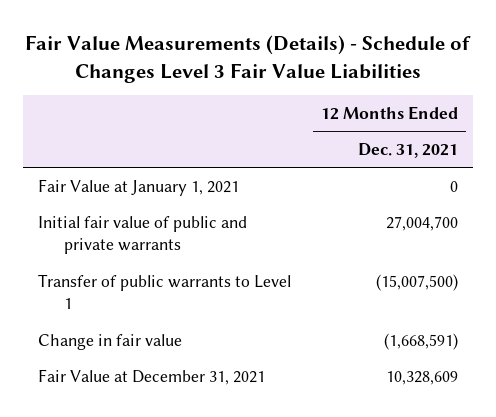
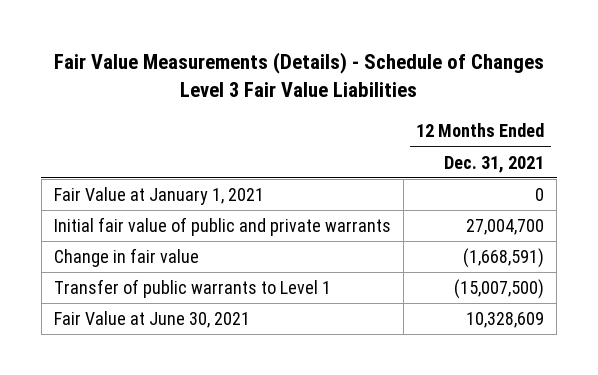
[37,273,291,310] Transfer of public warrants to Level 1 -> [54,279,332,299] Transfer of public warrants to Level 1
[37,368,265,385] Fair Value at December 31, 2021 -> [54,311,251,329] Fair Value at June 30, 2021

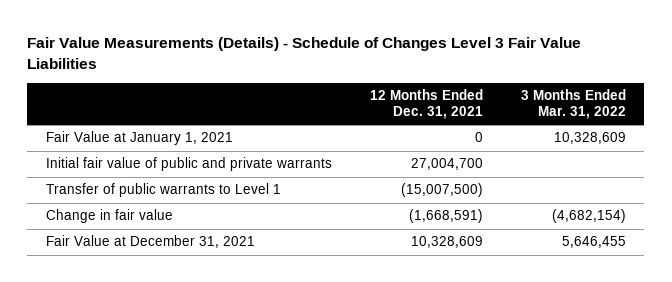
none -> [520,89,626,120] 3 Months Ended Mar. 31, 2022
[54,248,200,268] Change in fair value -> [46,209,174,224] Change in fair value
[54,311,251,329] Fair Value at June 30, 2021 -> [46,235,256,249] Fair Value at December 31, 2021

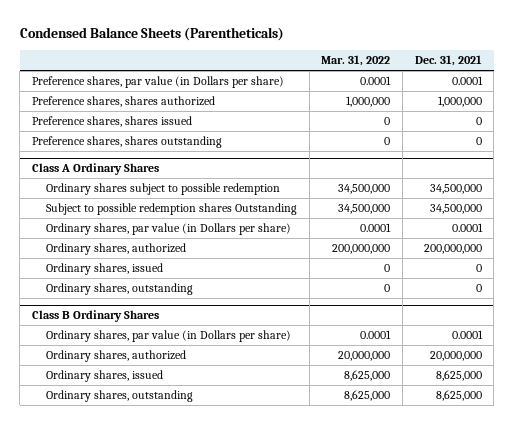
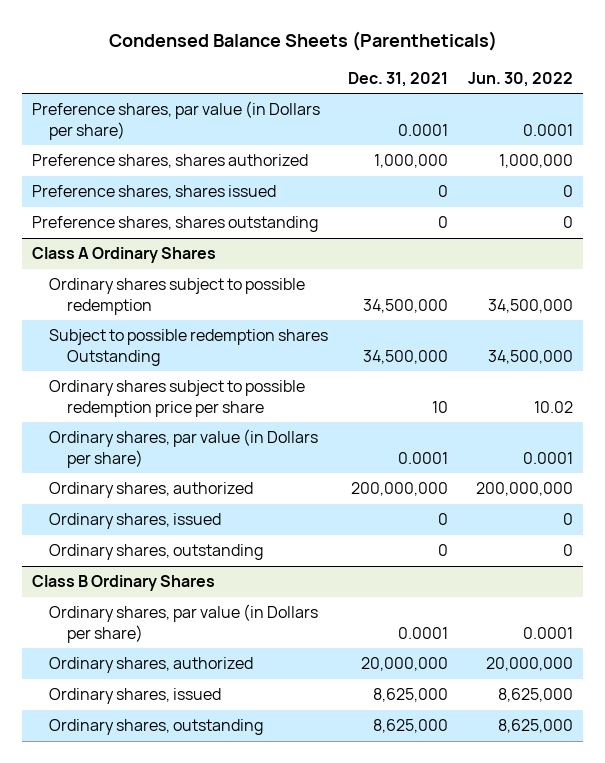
[321,55,391,67] Mar. 31, 2022 -> none
none -> [468,71,574,87] Jun. 30, 2022
none -> [49,380,306,417] Ordinary shares subject to possible redemption price per share

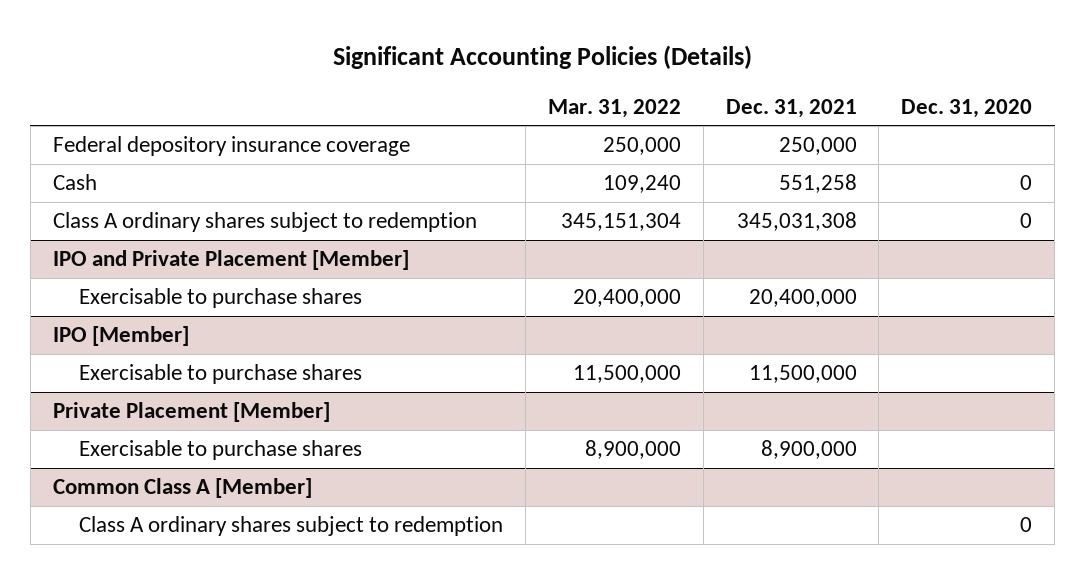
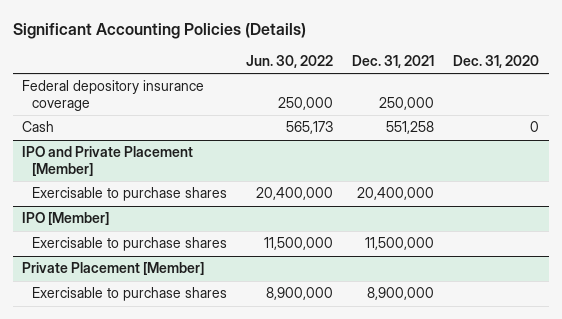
[547,98,681,118] Mar. 31, 2022 -> none
none -> [246,55,334,69] Jun. 30, 2022
[52,212,477,233] Class A ordinary shares subject to redemption -> none
[52,478,312,499] Common Class A [Member] -> none
[79,516,504,537] Class A ordinary shares subject to redemption -> none

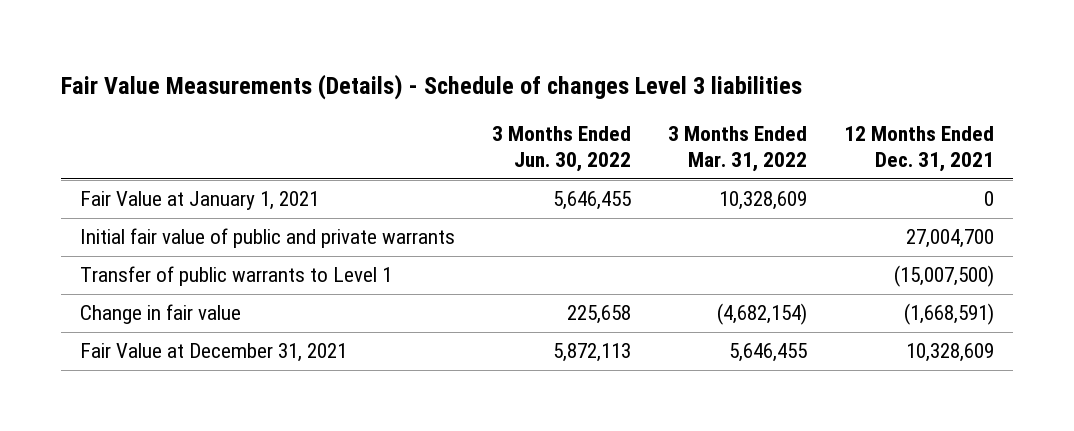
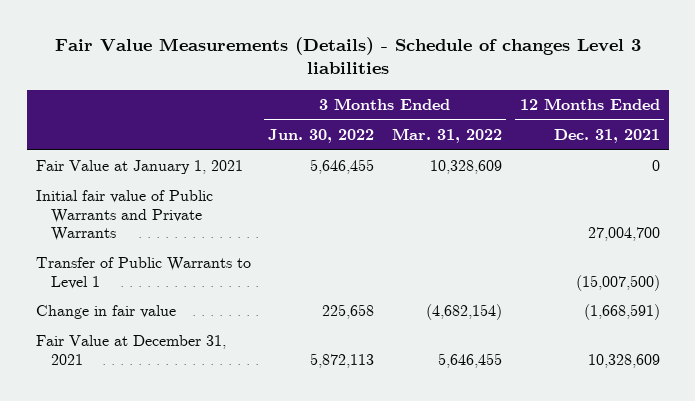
[80,228,456,249] Initial fair value of public and private warrants -> [35,190,213,242] Initial fair value of Public Warrants and Private Warrants
[80,266,393,287] Transfer of public warrants to Level 1 -> [35,257,251,289] Transfer of Public Warrants to Level 1

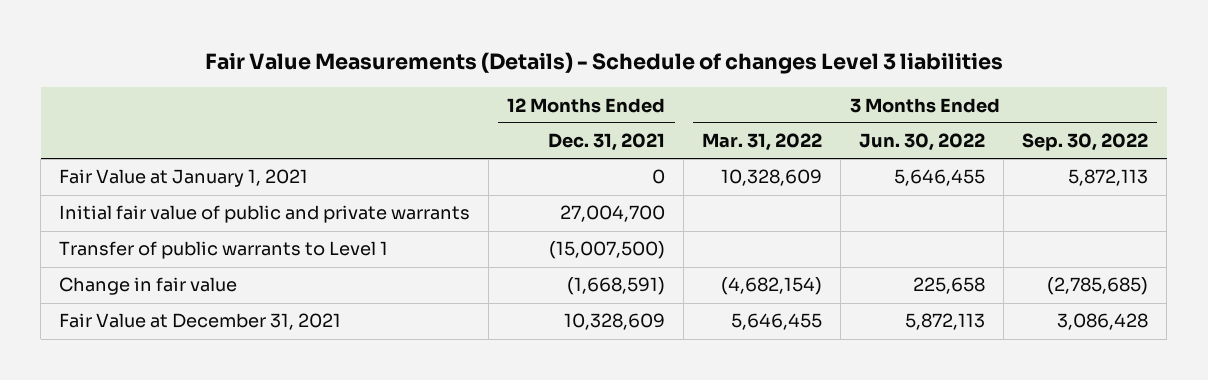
none -> [1022,133,1149,152] Sep. 30, 2022
[35,190,213,242] Initial fair value of Public Warrants and Private Warrants -> [59,205,471,224] Initial fair value of public and private warrants
[35,257,251,289] Transfer of Public Warrants to Level 1 -> [59,241,389,260] Transfer of public warrants to Level 1

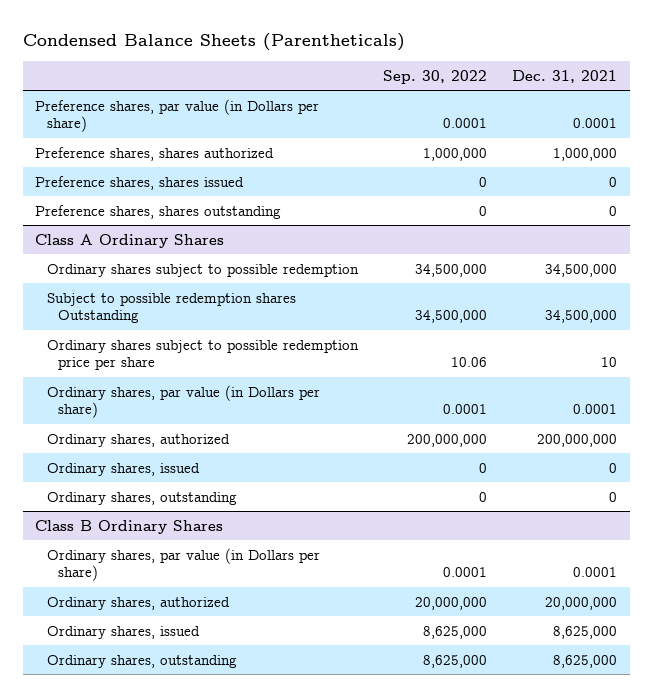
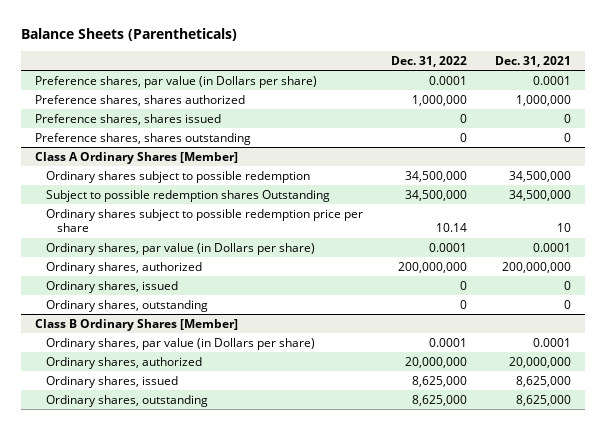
[22,33,405,52] Condensed Balance Sheets (Parentheticals) -> [20,27,237,41] Balance Sheets (Parentheticals)
[382,69,487,84] Sep. 30, 2022 -> none
none -> [391,55,468,67] Dec. 31, 2022
[35,233,225,248] Class A Ordinary Shares -> [34,151,238,164] Class A Ordinary Shares [Member]
[35,519,224,534] Class B Ordinary Shares -> [34,318,238,331] Class B Ordinary Shares [Member]

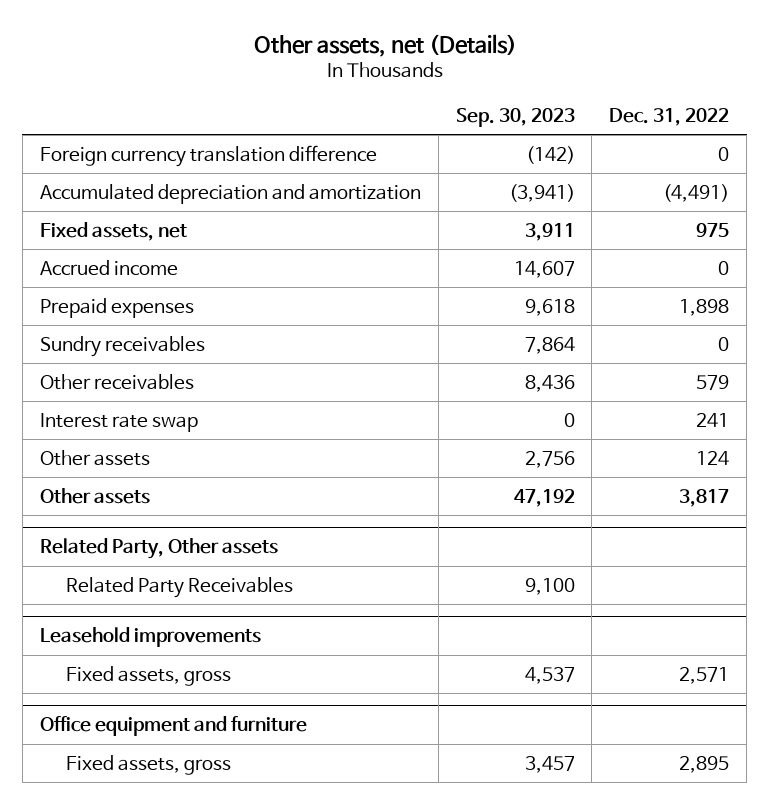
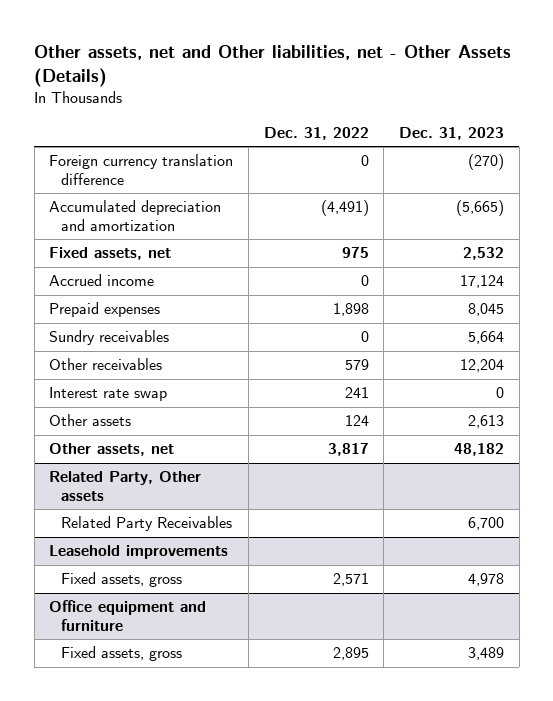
[253,33,517,57] Other assets, net (Details) -> [34,45,512,88] Other assets, net and Other liabilities, net - Other Assets (Details)
[455,107,575,127] Sep. 30, 2023 -> none
none -> [398,126,504,140] Dec. 31, 2023
[39,487,150,504] Other assets -> [49,443,175,457] Other assets, net

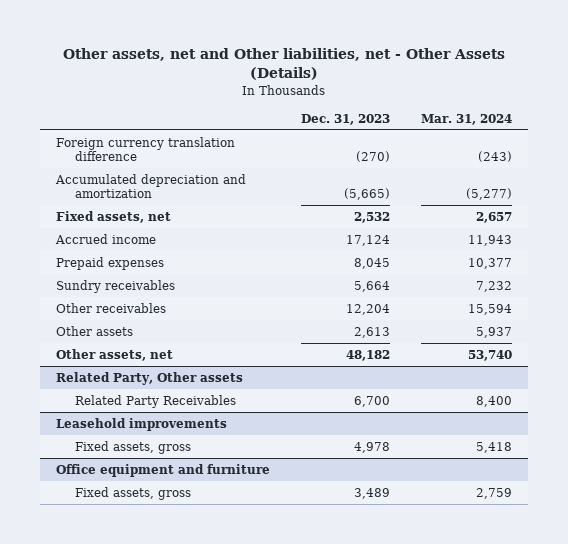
[263,126,369,140] Dec. 31, 2022 -> none
none -> [421,113,513,125] Mar. 31, 2024
[49,387,168,402] Interest rate swap -> none

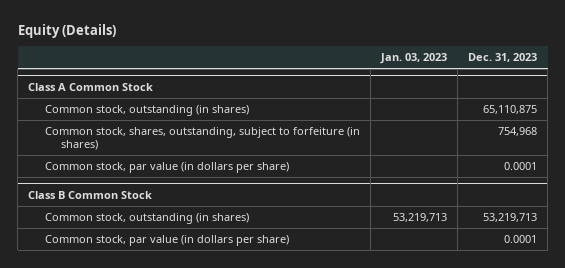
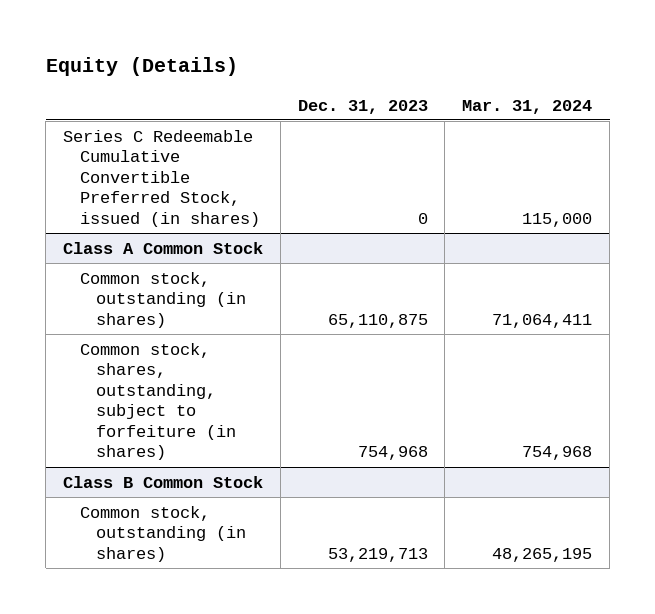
[379,53,447,65] Jan. 03, 2023 -> none
none -> [462,99,593,114] Mar. 31, 2024
none -> [63,129,260,227] Series C Redeemable Cumulative Convertible Preferred Stock, issued (in shares)
[44,161,289,173] Common stock, par value (in dollars per share) -> none
[44,234,289,246] Common stock, par value (in dollars per share) -> none

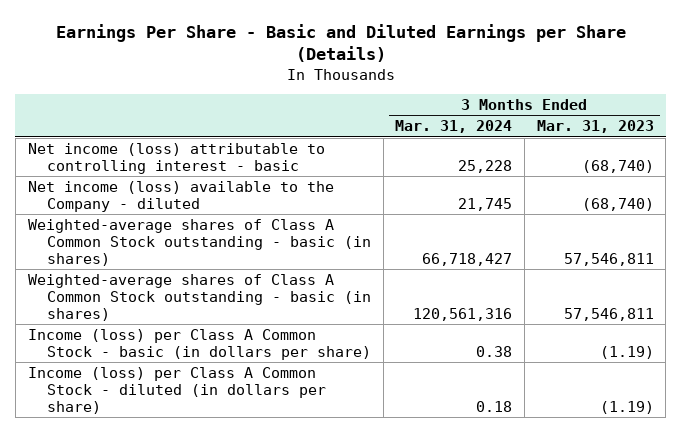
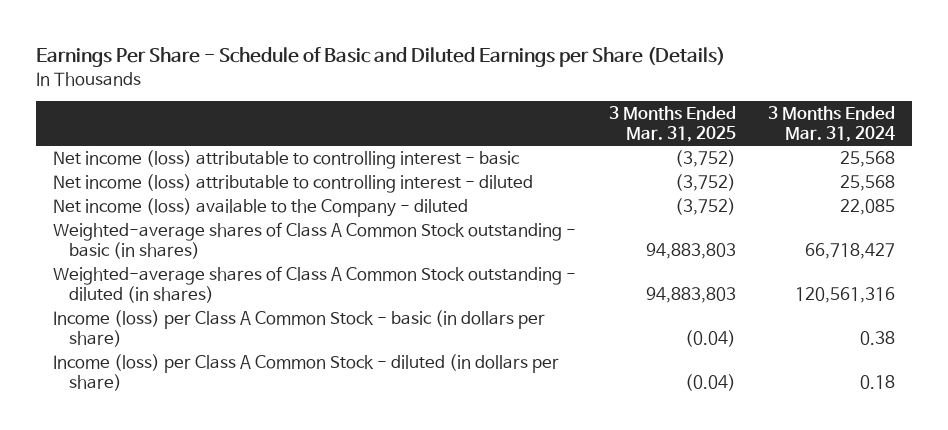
[55,23,626,63] Earnings Per Share - Basic and Diluted Earnings per Share (Details) -> [36,47,726,68] Earnings Per Share - Schedule of Basic and Diluted Earnings per Share (Details)
[536,120,654,134] Mar. 31, 2023 -> none
none -> [608,106,736,143] 3 Months Ended Mar. 31, 2025
[458,159,513,173] 25,228 -> [840,151,896,168] 25,568
none -> [52,174,533,194] Net income (loss) attributable to controlling interest - diluted
[458,197,513,211] 21,745 -> [840,199,896,216] 22,085
[27,273,371,321] Weighted-average shares of Class A Common Stock outstanding - basic (in shares) -> [52,266,576,303] Weighted-average shares of Class A Common Stock outstanding - diluted (in shares)

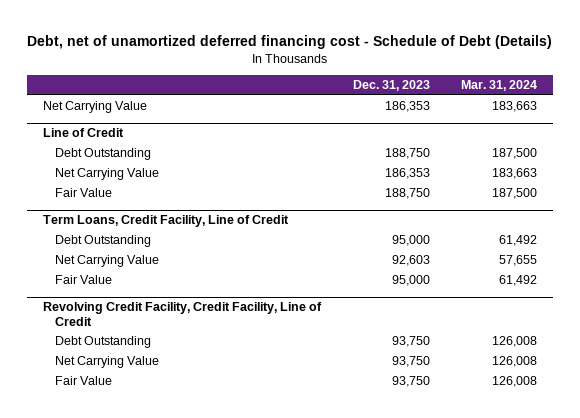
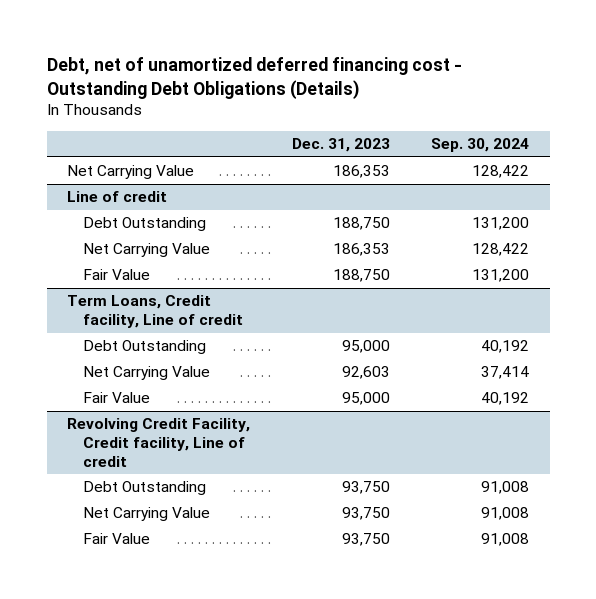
[27,35,553,50] Debt, net of unamortized deferred financing cost - Schedule of Debt (Details) -> [46,56,462,99] Debt, net of unamortized deferred financing cost - Outstanding Debt Obligations (Details)
[461,80,538,92] Mar. 31, 2024 -> none
none -> [431,138,530,153] Sep. 30, 2024
[42,128,124,138] Line of Credit -> [67,191,168,203] Line of credit
[42,215,289,228] Term Loans, Credit Facility, Line of Credit -> [67,295,244,329] Term Loans, Credit facility, Line of credit
[42,302,322,326] Revolving Credit Facility, Credit Facility, Line of Credit -> [67,418,251,468] Revolving Credit Facility, Credit facility, Line of credit

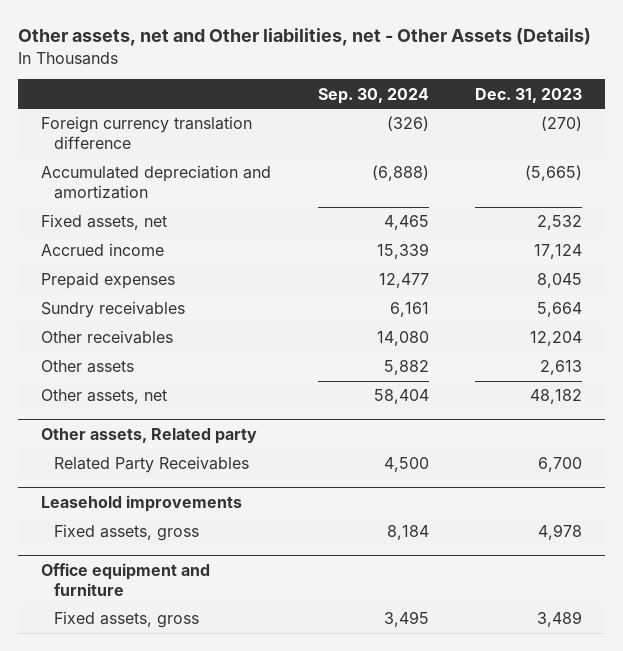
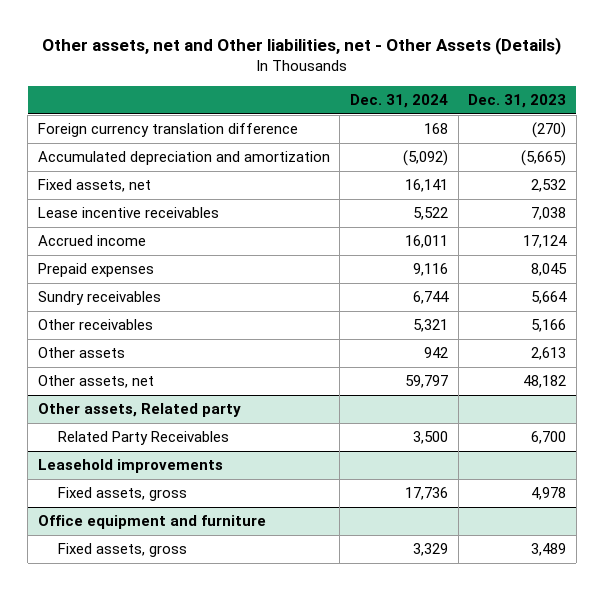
[317,87,429,104] Sep. 30, 2024 -> none
none -> [350,94,449,109] Dec. 31, 2024
none -> [37,207,219,219] Lease incentive receivables
[530,331,583,347] 12,204 -> [531,319,567,333] 5,166

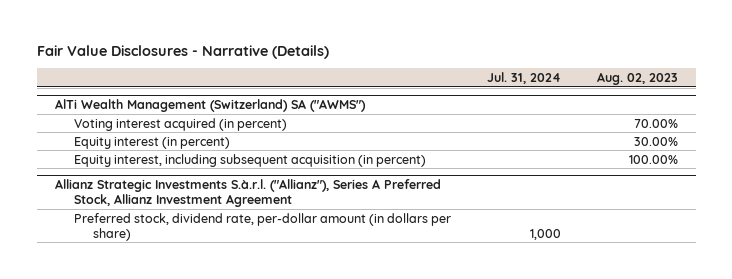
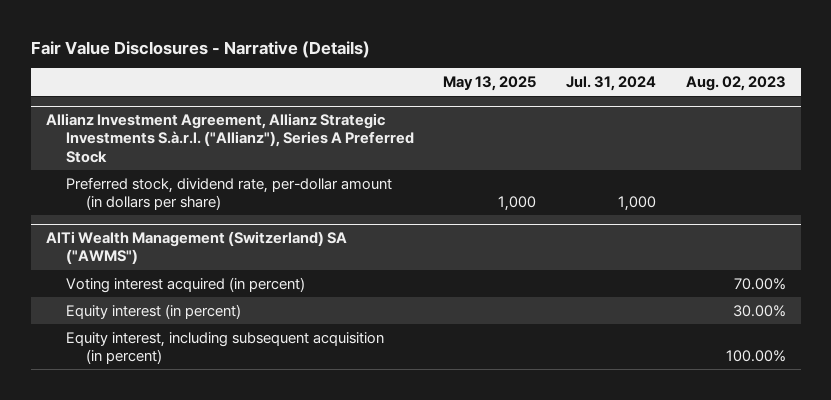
none -> [443,76,537,92] May 13, 2025
none -> [45,113,414,163] Allianz Investment Agreement, Allianz Strategic Investments S.à.r.l. ("Allianz"), Series A Preferred Stock
none -> [65,176,392,211] Preferred stock, dividend rate, per-dollar amount (in dollars per share)
[54,179,441,208] Allianz Strategic Investments S.à.r.l. ("Allianz"), Series A Preferred Stock, Allianz Investment Agreement -> none
[73,212,451,241] Preferred stock, dividend rate, per-dollar amount (in dollars per share) -> none

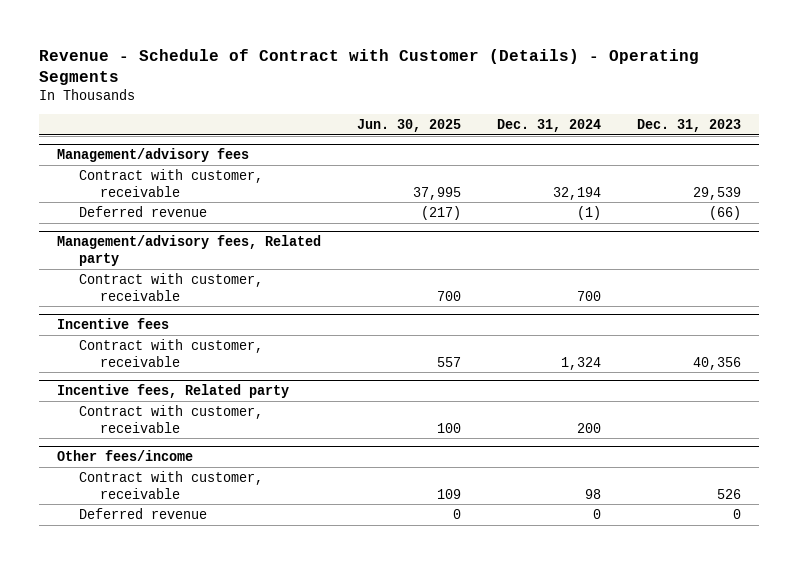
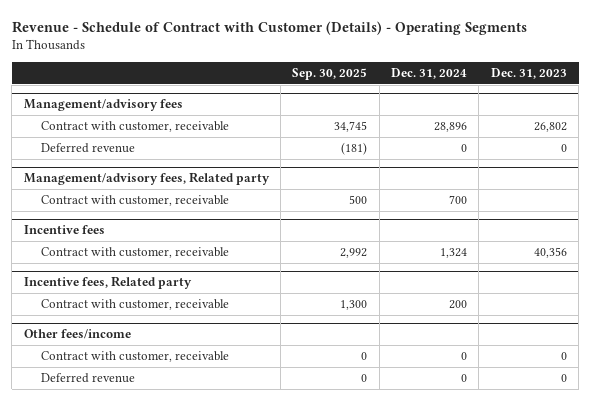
[357,118,462,132] Jun. 30, 2025 -> none
none -> [292,67,368,80] Sep. 30, 2025
[553,186,602,200] 32,194 -> [434,122,468,133] 28,896
[692,186,741,200] 29,539 -> [533,122,567,133] 26,802
[577,205,602,220] (1) -> [461,144,468,153] 0
[708,205,741,220] (66) -> [560,144,567,153] 0
[585,488,602,499] 98 -> [461,352,468,361] 0
[716,488,741,499] 526 -> [560,352,567,361] 0

